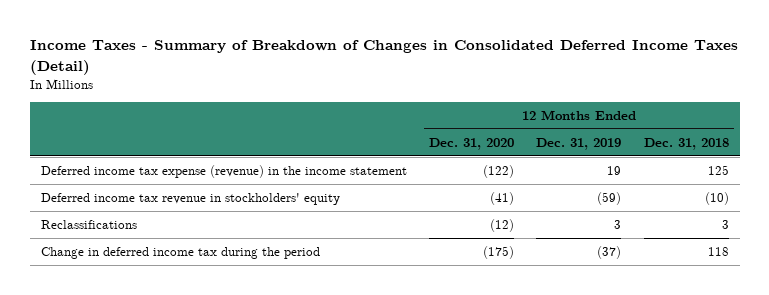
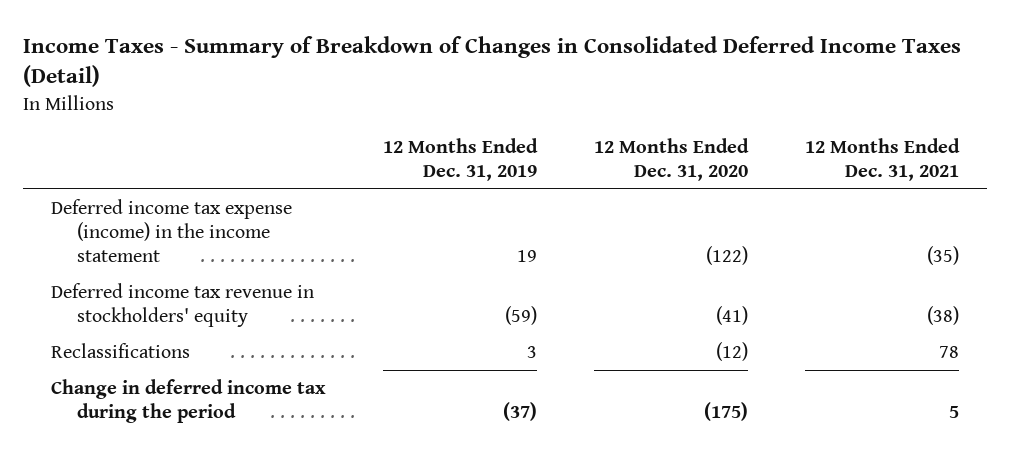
[643,137,729,150] Dec. 31, 2018 -> none
none -> [804,137,960,182] 12 Months Ended Dec. 31, 2021
[40,165,407,179] Deferred income tax expense (revenue) in the income statement -> [51,198,293,263] Deferred income tax expense (income) in the income statement

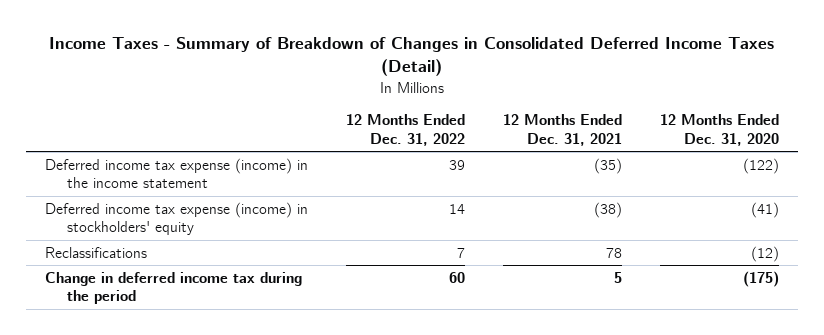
[383,137,539,182] 12 Months Ended Dec. 31, 2019 -> none
none -> [346,114,466,146] 12 Months Ended Dec. 31, 2022
[51,282,315,328] Deferred income tax revenue in stockholders' equity -> [45,201,309,236] Deferred income tax expense (income) in stockholders' equity

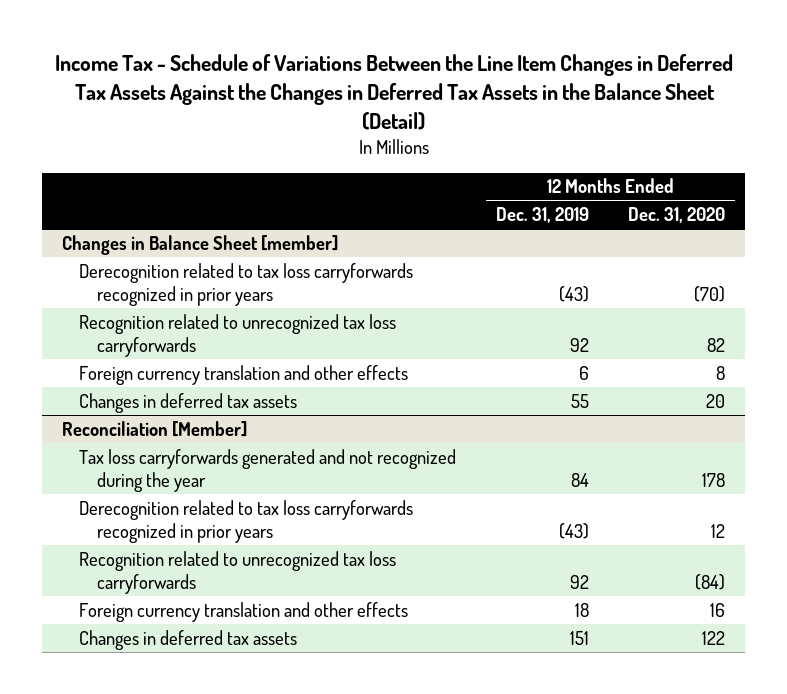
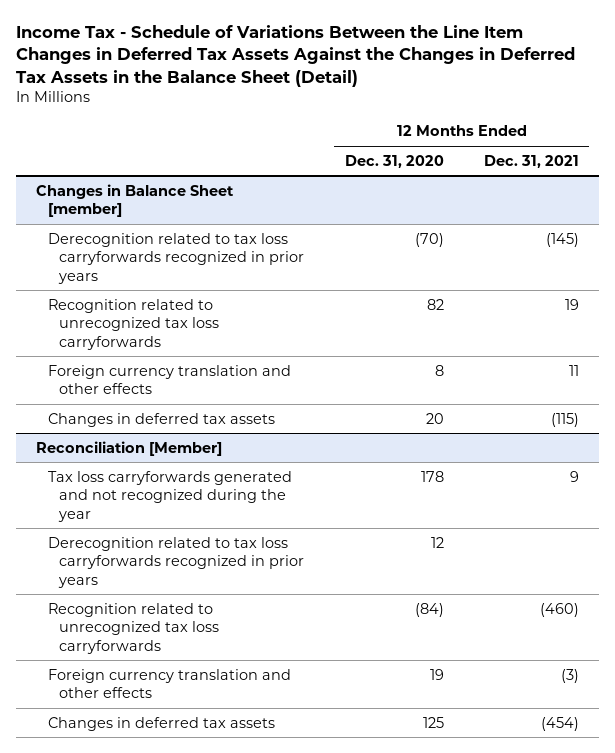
[495,207,589,224] Dec. 31, 2019 -> none
none -> [484,154,580,168] Dec. 31, 2021
[710,602,726,617] 16 -> [429,668,444,680] 19
[702,630,726,645] 122 -> [422,716,444,728] 125

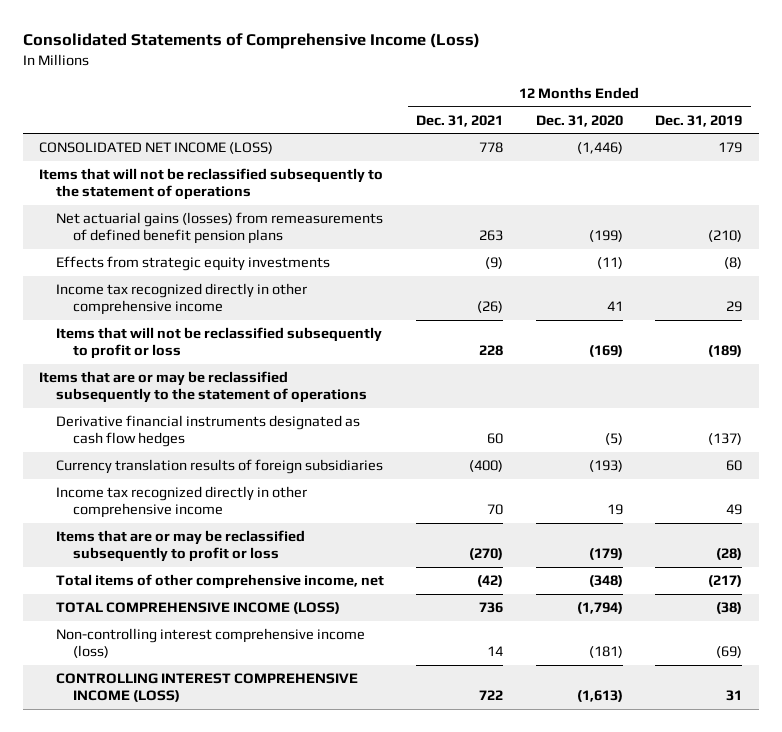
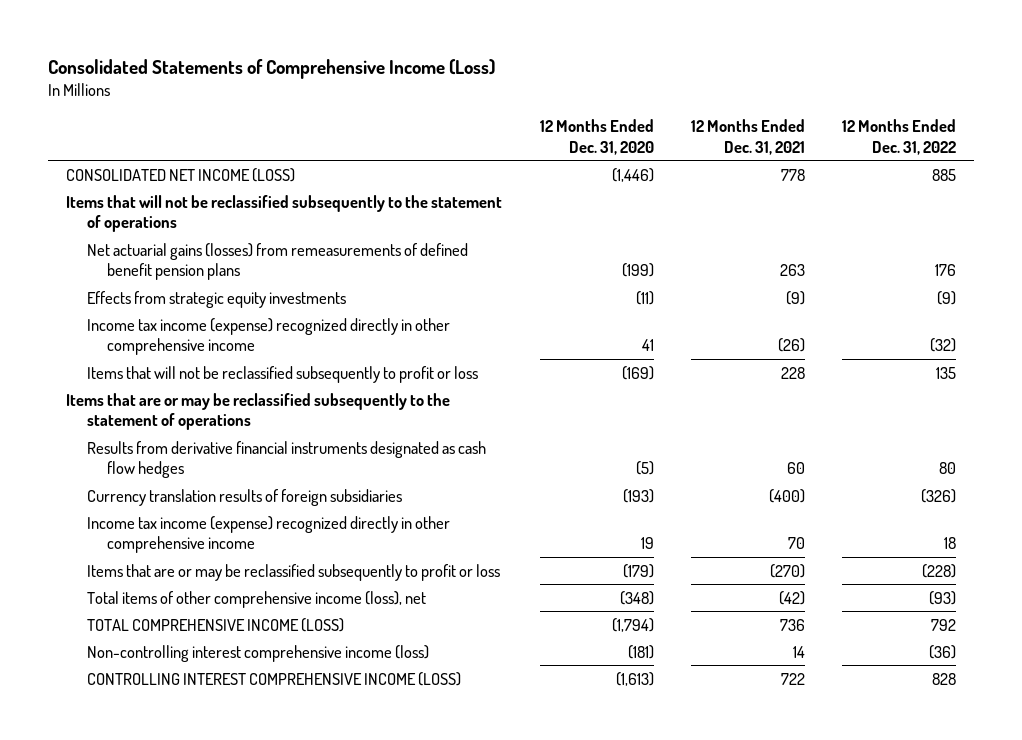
[655,114,743,127] Dec. 31, 2019 -> none
none -> [841,119,956,155] 12 Months Ended Dec. 31, 2022
[55,283,307,316] Income tax recognized directly in other comprehensive income -> [86,317,450,356] Income tax income (expense) recognized directly in other comprehensive income
[55,415,360,448] Derivative financial instruments designated as cash flow hedges -> [86,440,486,479] Results from derivative financial instruments designated as cash flow hedges
[55,486,307,519] Income tax recognized directly in other comprehensive income -> [86,515,450,554] Income tax income (expense) recognized directly in other comprehensive income
[55,574,384,590] Total items of other comprehensive income, net -> [86,590,426,608] Total items of other comprehensive income (loss), net

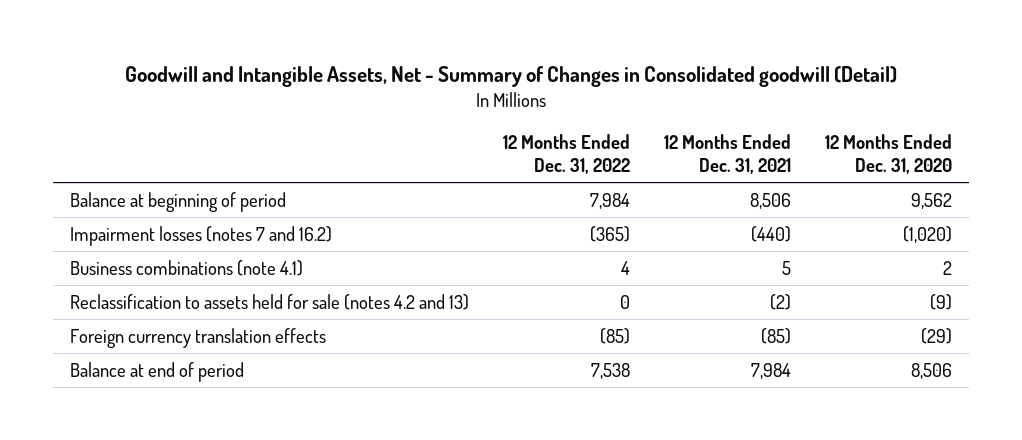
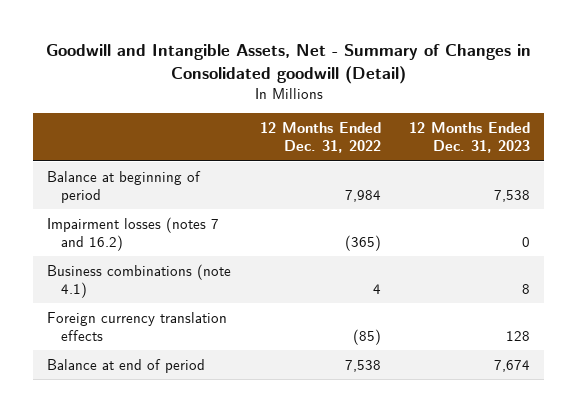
[664,133,792,174] 12 Months Ended Dec. 31, 2021 -> none
[825,133,953,174] 12 Months Ended Dec. 31, 2020 -> none
none -> [408,122,530,154] 12 Months Ended Dec. 31, 2023
[70,293,470,310] Reclassification to assets held for sale (notes 4.2 and 13) -> none

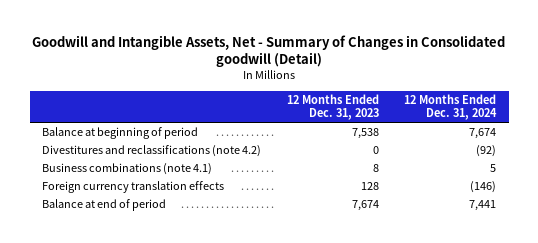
[259,122,381,154] 12 Months Ended Dec. 31, 2022 -> none
none -> [403,94,497,121] 12 Months Ended Dec. 31, 2024
[47,216,220,251] Impairment losses (notes 7 and 16.2) -> none
none -> [42,145,262,158] Divestitures and reclassifications (note 4.2)

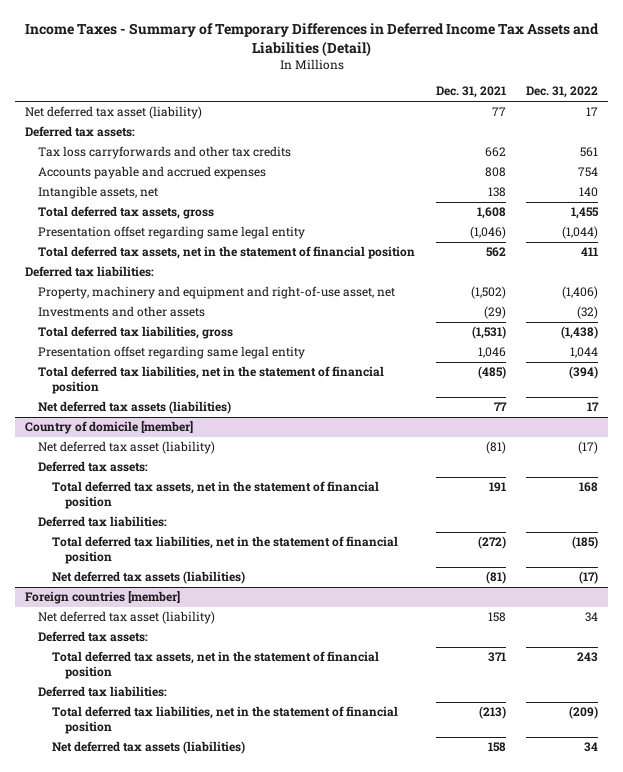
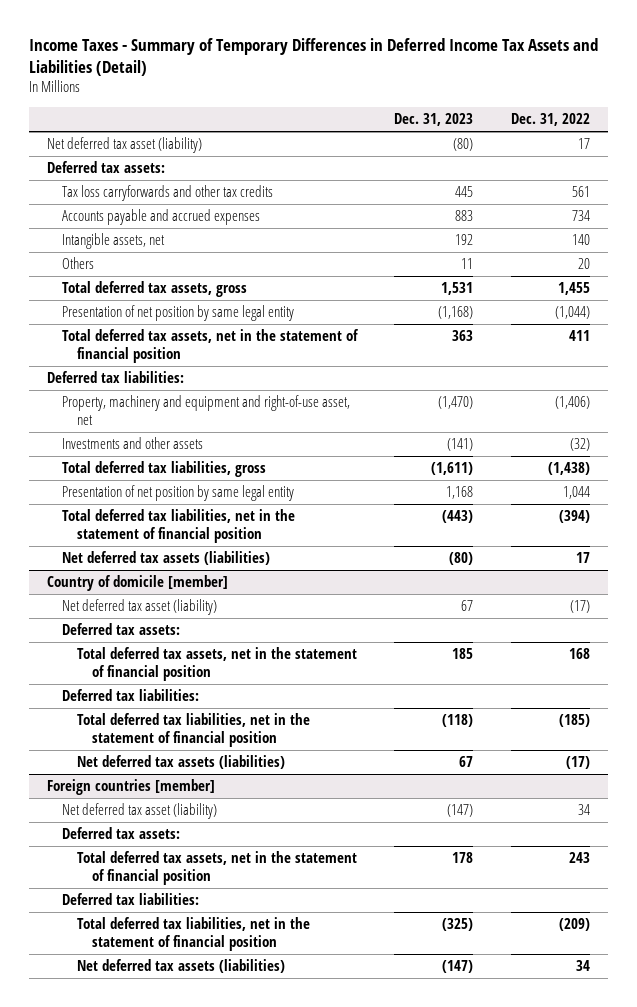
[435,86,506,99] Dec. 31, 2021 -> none
none -> [394,112,474,126] Dec. 31, 2023
[578,167,599,178] 754 -> [571,210,590,222] 734
none -> [62,257,95,270] Others
[38,226,306,240] Presentation offset regarding same legal entity -> [62,305,295,322] Presentation of net position by same legal entity
[38,346,306,360] Presentation offset regarding same legal entity -> [62,485,295,502] Presentation of net position by same legal entity

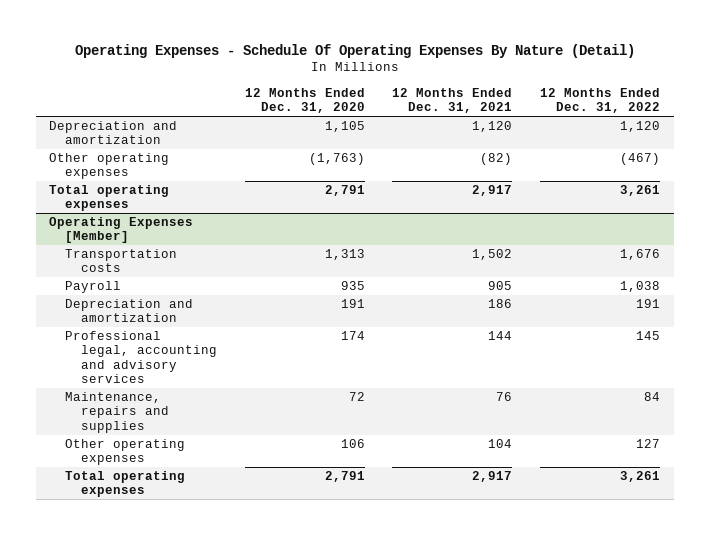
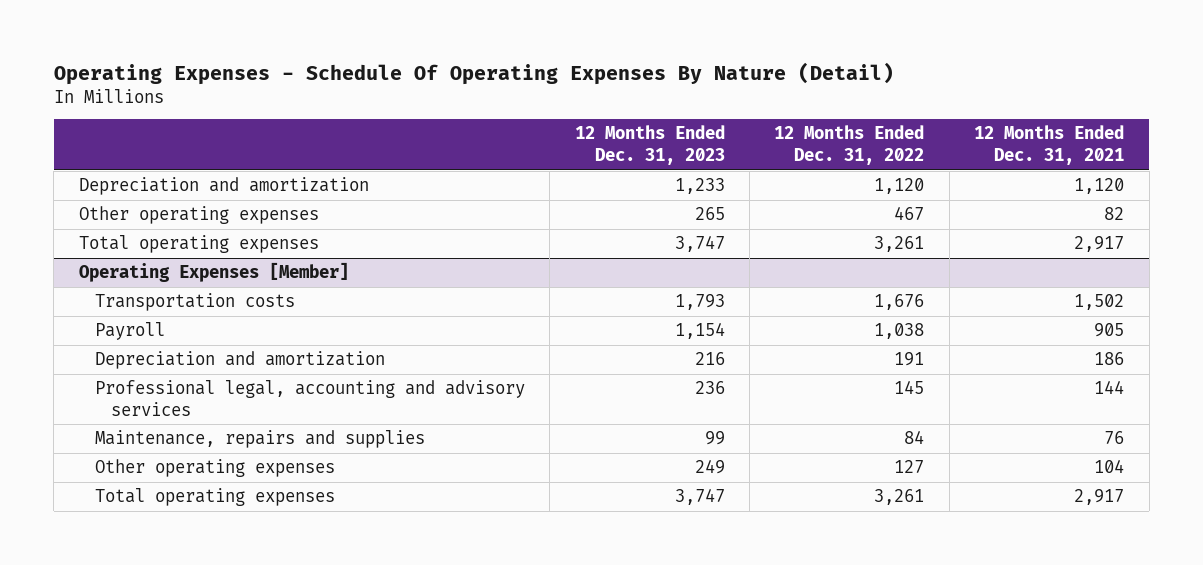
[244,87,365,114] 12 Months Ended Dec. 31, 2020 -> none
none -> [574,125,725,166] 12 Months Ended Dec. 31, 2023
[480,153,513,166] (82) -> [1104,207,1125,221] 82
[619,153,660,166] (467) -> [894,206,925,221] 467

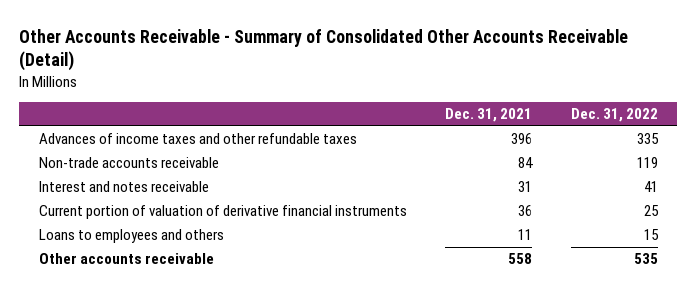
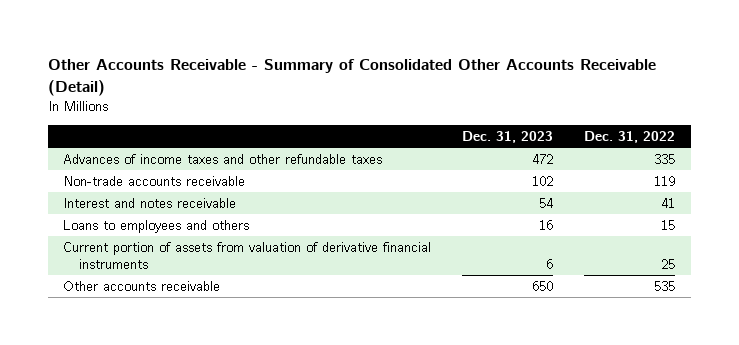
[445,108,533,123] Dec. 31, 2021 -> none
none -> [462,130,554,143] Dec. 31, 2023
[38,205,407,220] Current portion of valuation of derivative financial instruments -> none
none -> [63,242,432,269] Current portion of assets from valuation of derivative financial instruments

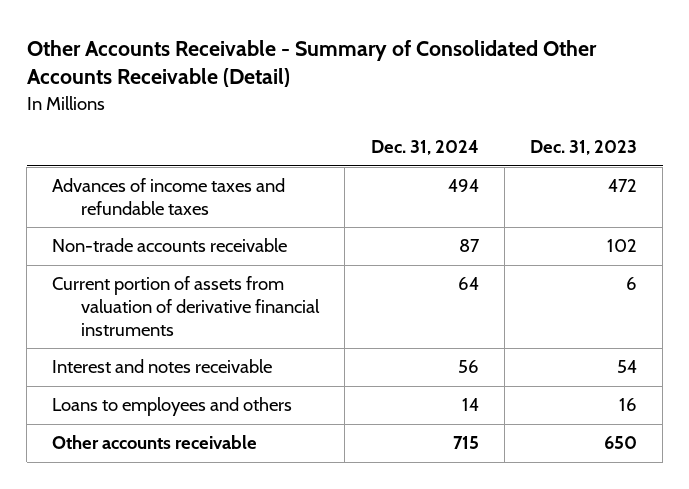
[584,130,676,143] Dec. 31, 2022 -> none
none -> [370,140,479,156] Dec. 31, 2024
[63,154,383,165] Advances of income taxes and other refundable taxes -> [52,178,286,216] Advances of income taxes and refundable taxes
[63,242,432,269] Current portion of assets from valuation of derivative financial instruments -> [52,276,321,337] Current portion of assets from valuation of derivative financial instruments

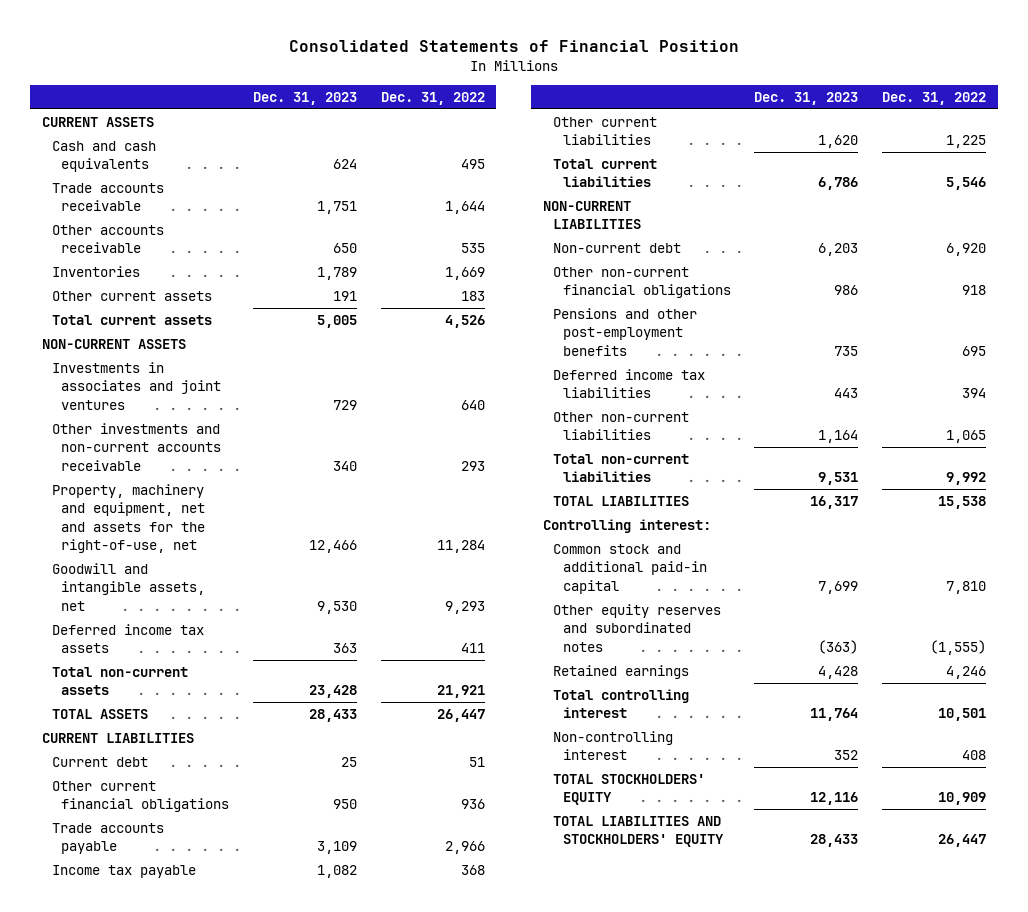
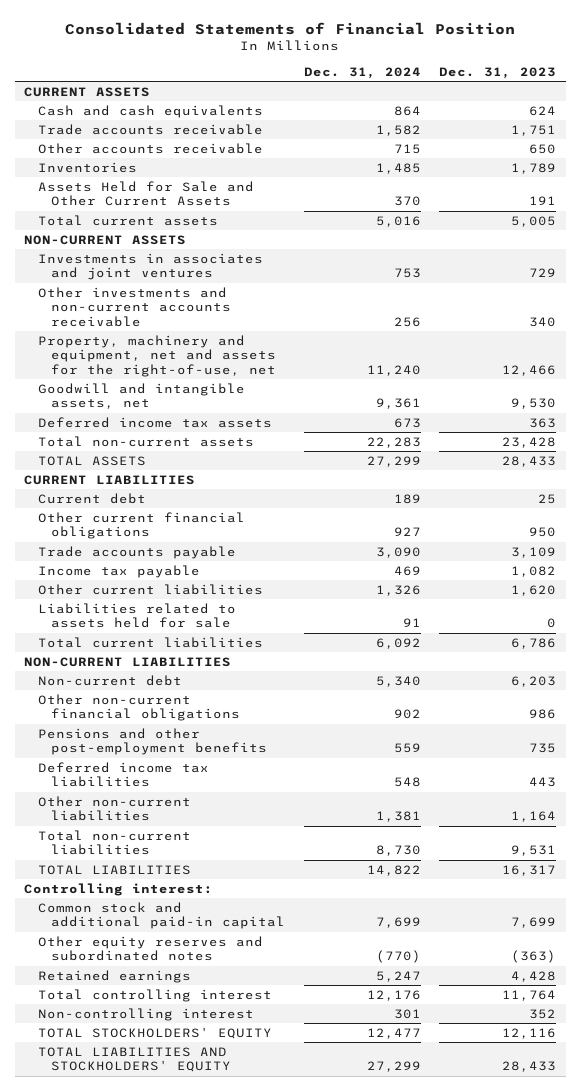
[380,91,485,105] Dec. 31, 2022 -> none
none -> [303,66,421,79] Dec. 31, 2024
[51,291,212,302] Other current assets -> [37,180,254,207] Assets Held for Sale and Other Current Assets
none -> [37,602,236,629] Liabilities related to assets held for sale

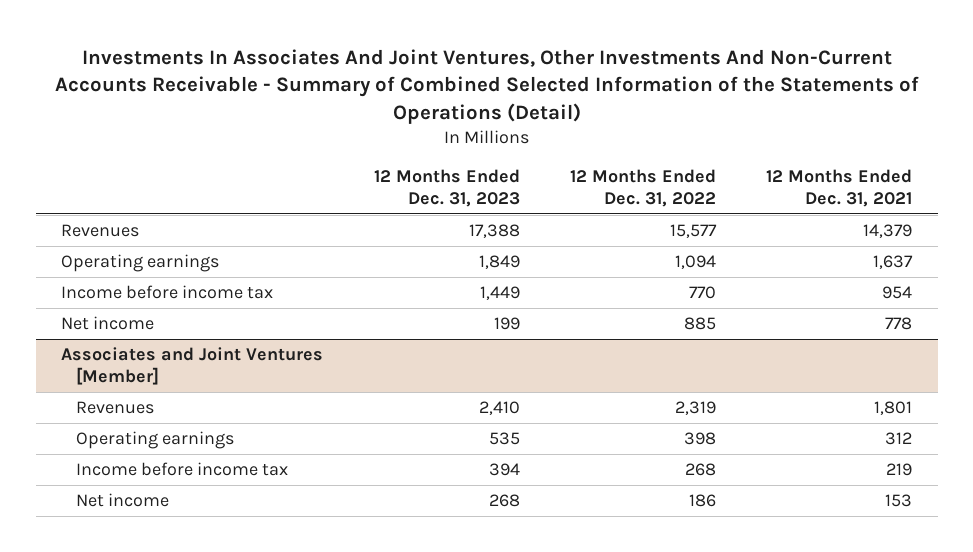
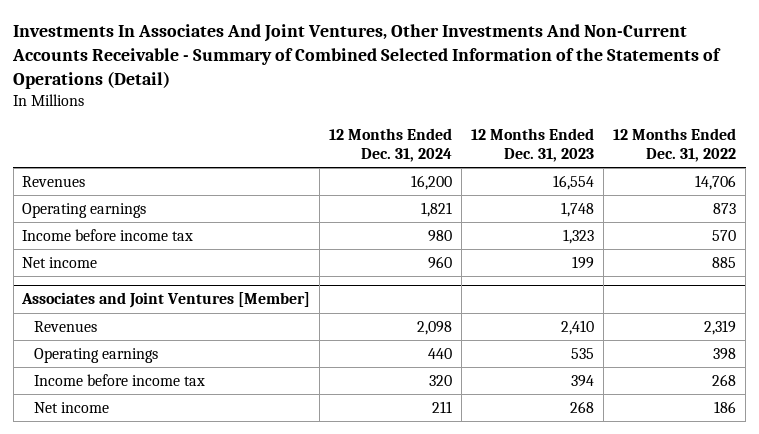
[766,168,913,208] 12 Months Ended Dec. 31, 2021 -> none
none -> [329,128,453,162] 12 Months Ended Dec. 31, 2024
[468,224,520,239] 17,388 -> [553,174,595,190] 16,554
[669,224,717,239] 15,577 -> [695,174,737,190] 14,706
[478,255,520,270] 1,849 -> [561,201,595,217] 1,748
[674,255,716,270] 1,094 -> [713,202,737,214] 873
[479,286,520,301] 1,449 -> [563,228,595,244] 1,323
[688,286,716,300] 770 -> [712,229,737,241] 570

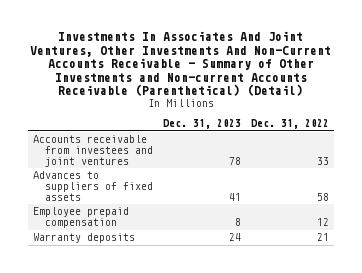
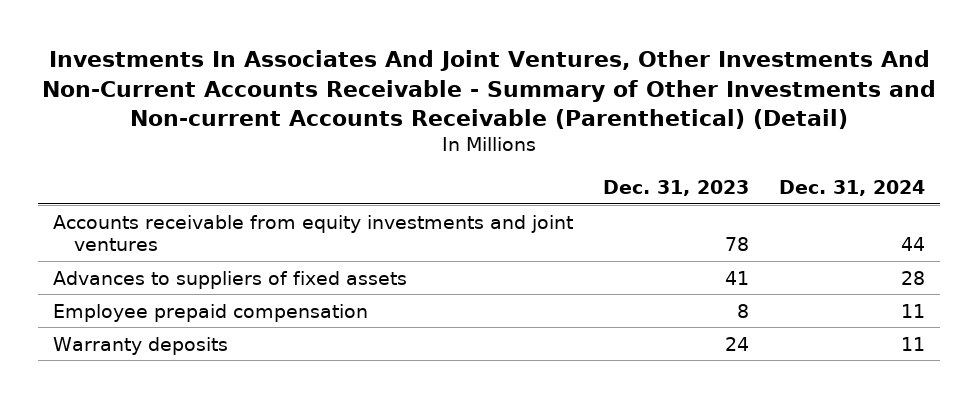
[251,119,330,130] Dec. 31, 2022 -> none
none -> [778,179,925,196] Dec. 31, 2024
[32,135,153,168] Accounts receivable from investees and joint ventures -> [53,214,574,252] Accounts receivable from equity investments and joint ventures

